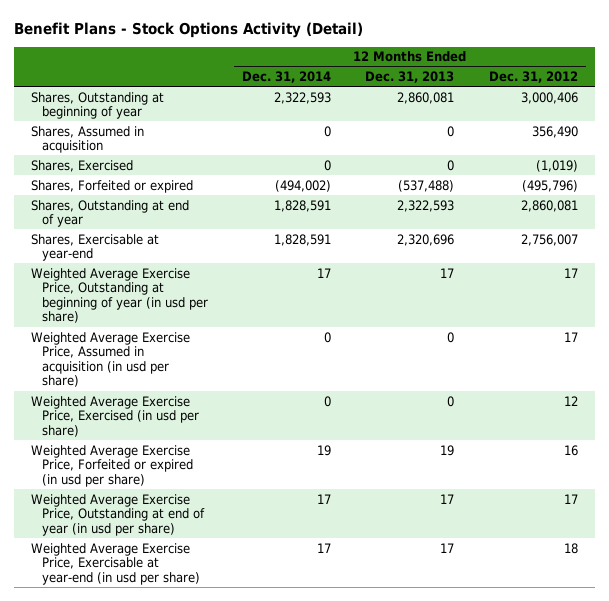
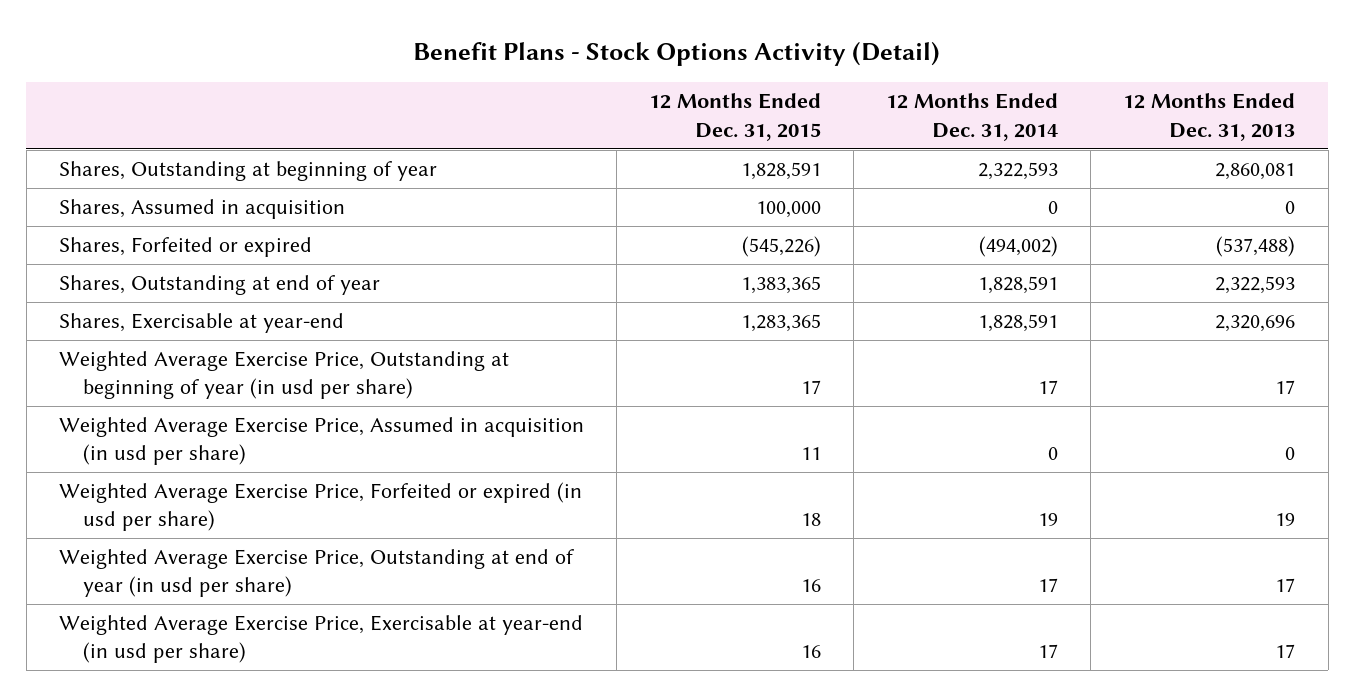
[488,70,578,83] Dec. 31, 2012 -> none
none -> [648,93,821,141] 12 Months Ended Dec. 31, 2015
[31,159,134,172] Shares, Exercised -> none
[31,395,200,437] Weighted Average Exercise Price, Exercised (in usd per share) -> none

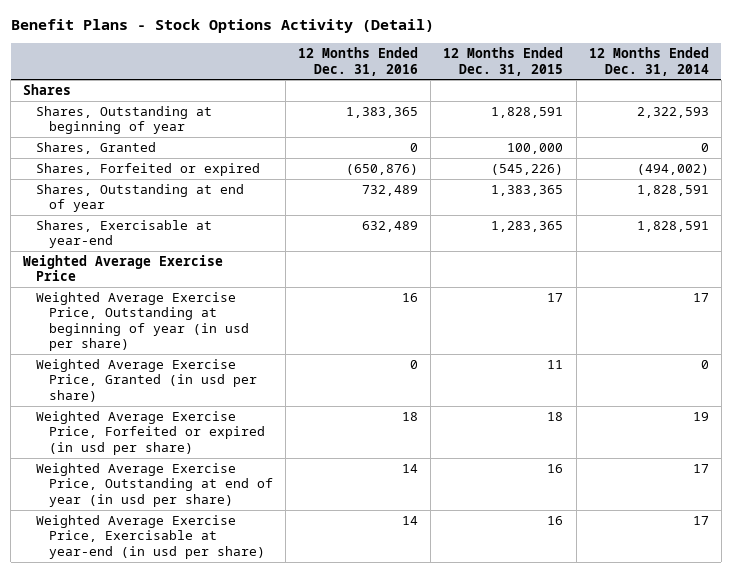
[1123,93,1296,141] 12 Months Ended Dec. 31, 2013 -> none
none -> [298,47,419,76] 12 Months Ended Dec. 31, 2016
none -> [23,83,72,95] Shares
[58,199,345,220] Shares, Assumed in acquisition -> none
none -> [36,141,157,154] Shares, Granted
none -> [23,254,224,282] Weighted Average Exercise Price
[58,417,584,466] Weighted Average Exercise Price, Assumed in acquisition (in usd per share) -> [36,358,258,402] Weighted Average Exercise Price, Granted (in usd per share)

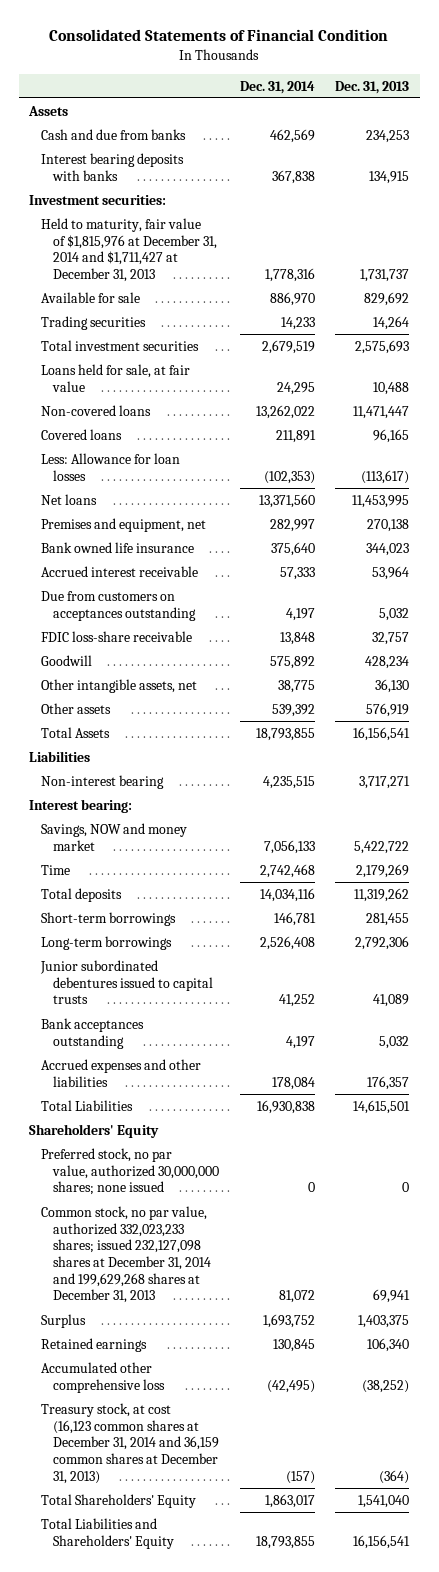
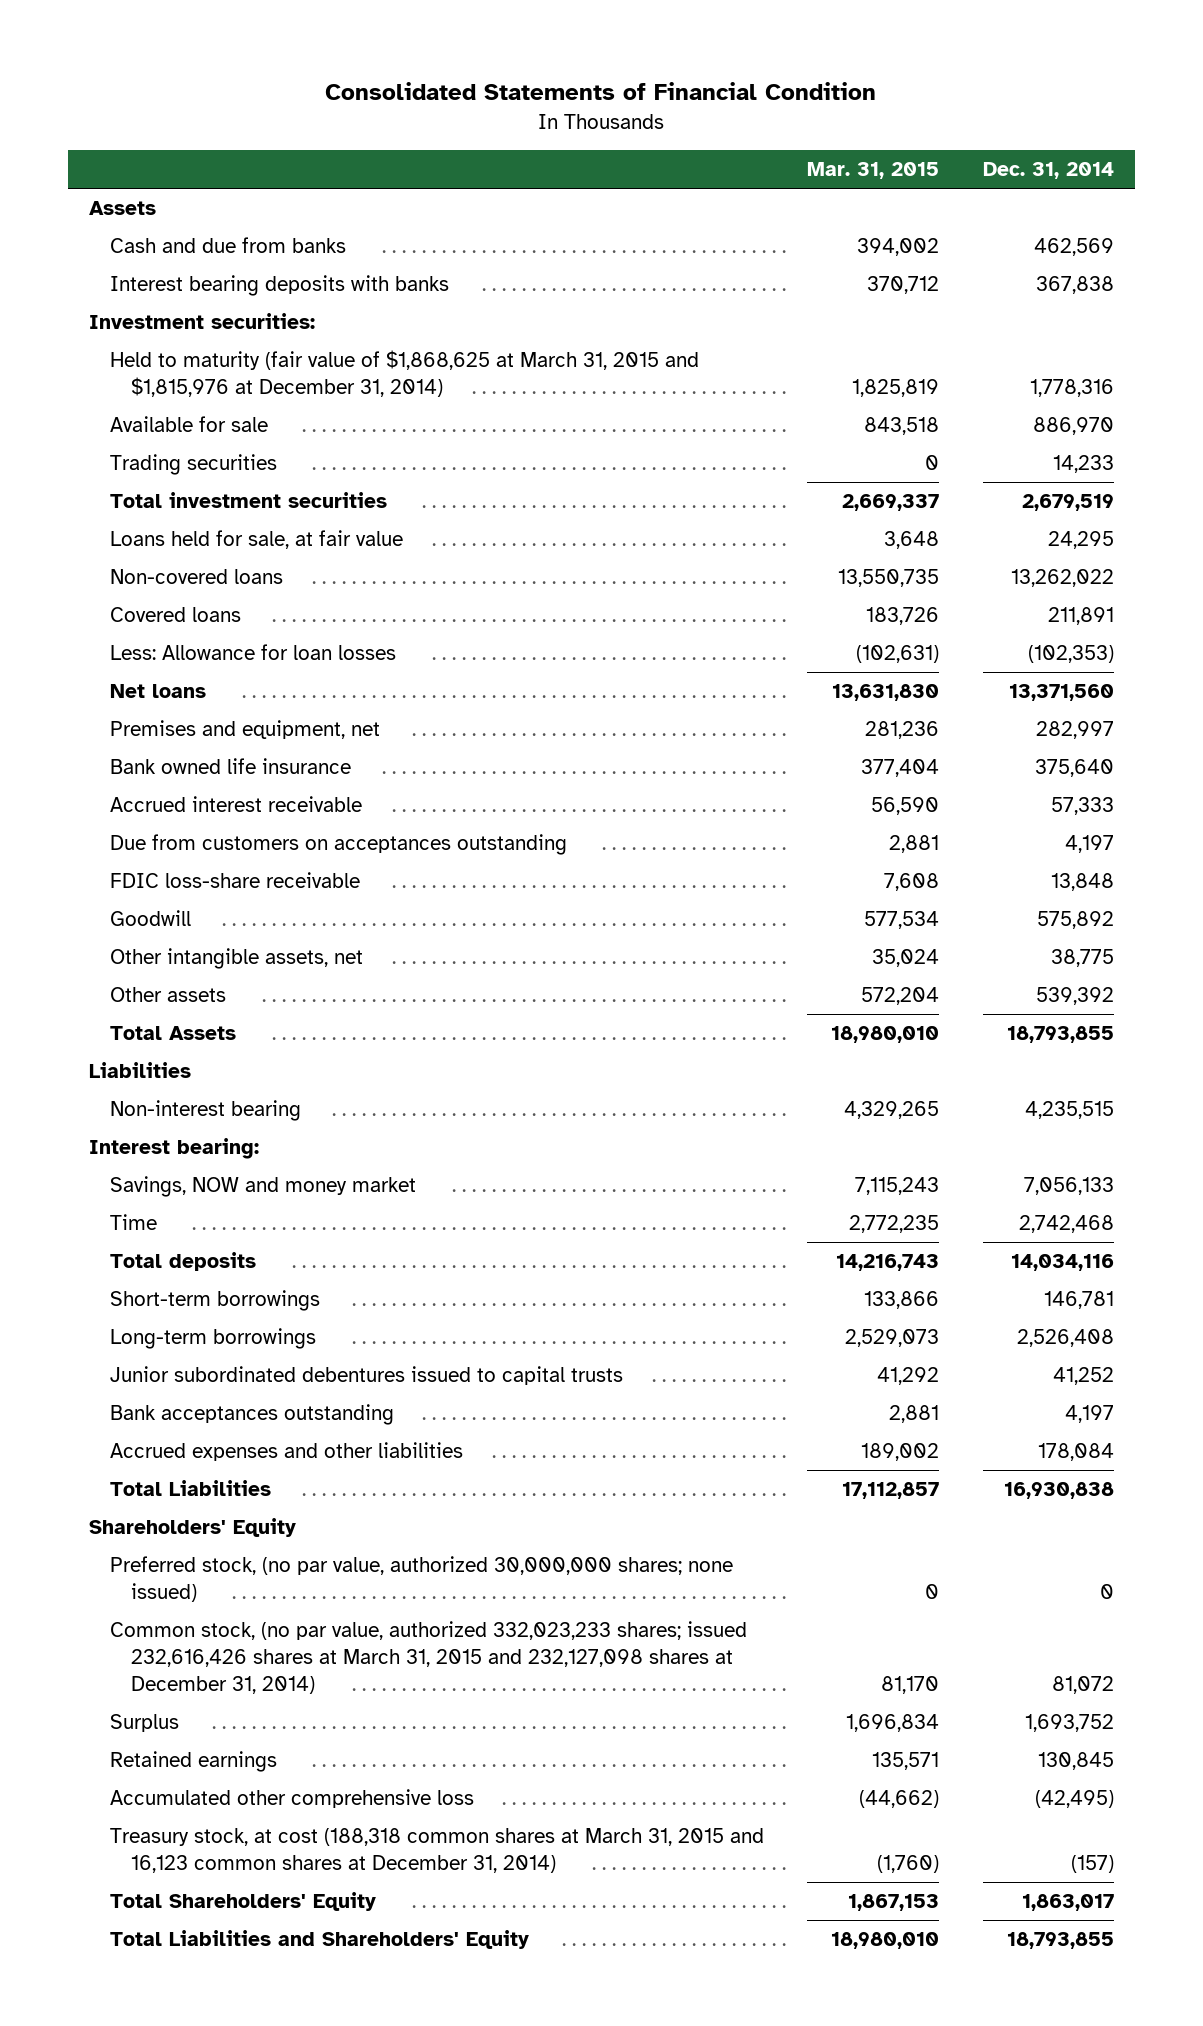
[335,80,410,94] Dec. 31, 2013 -> none
none -> [807,162,940,180] Mar. 31, 2015
[41,217,218,283] Held to maturity, fair value of $1,815,976 at December 31, 2014 and $1,711,427 at December 31, 2013 -> [110,350,700,398] Held to maturity (fair value of $1,868,625 at March 31, 2015 and $1,815,976 at December 31, 2014)
[41,1147,220,1196] Preferred stock, no par value, authorized 30,000,000 shares; none issued -> [110,1556,734,1603] Preferred stock, (no par value, authorized 30,000,000 shares; none issued)
[41,1205,212,1304] Common stock, no par value, authorized 332,023,233 shares; issued 232,127,098 shares at December 31, 2014 and 199,629,268 shares at December 31, 2013 -> [110,1621,748,1695] Common stock, (no par value, authorized 332,023,233 shares; issued 232,616,426 shares at March 31, 2015 and 232,127,098 shares at December 31, 2014)
[41,1402,220,1484] Treasury stock, at cost (16,123 common shares at December 31, 2014 and 36,159 common shares at December 31, 2013) -> [110,1828,765,1874] Treasury stock, at cost (188,318 common shares at March 31, 2015 and 16,123 common shares at December 31, 2014)

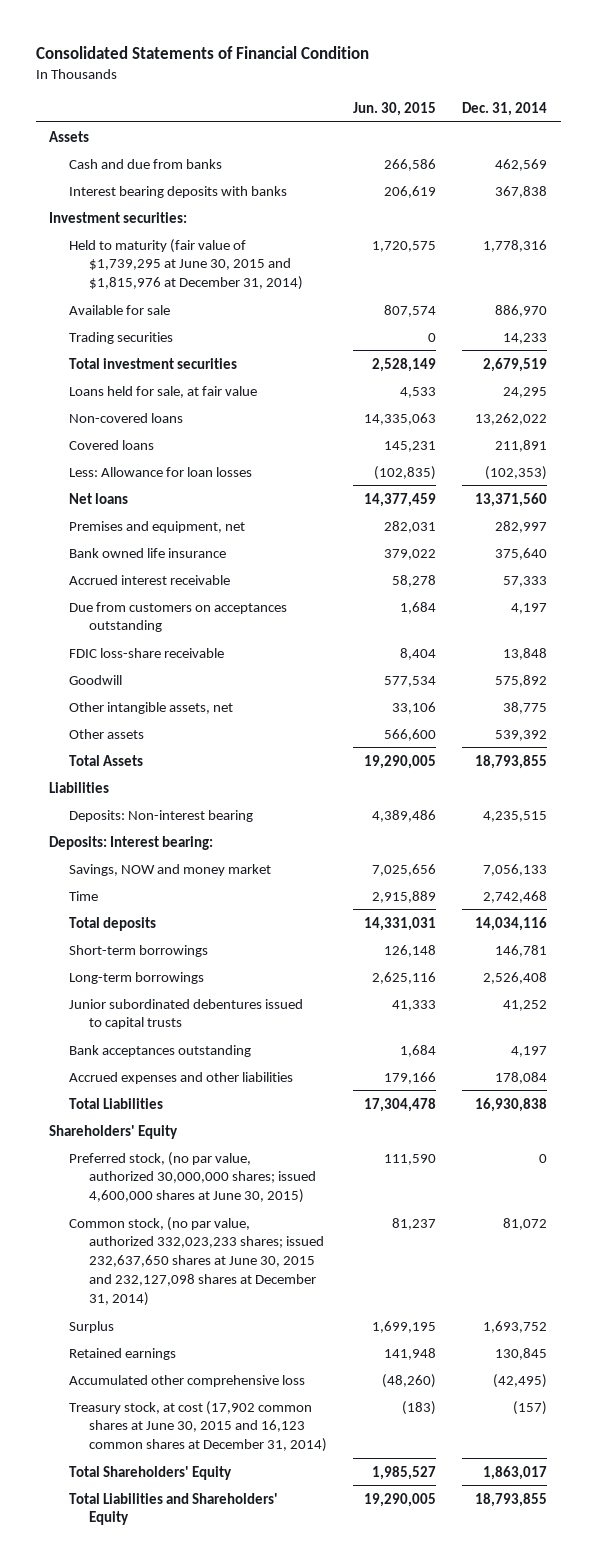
[807,162,940,180] Mar. 31, 2015 -> none
none -> [353,101,437,116] Jun. 30, 2015
[110,350,700,398] Held to maturity (fair value of $1,868,625 at March 31, 2015 and $1,815,976 at December 31, 2014) -> [69,238,304,291] Held to maturity (fair value of $1,739,295 at June 30, 2015 and $1,815,976 at December 31, 2014)
[110,1100,302,1122] Non-interest bearing -> [69,809,254,822] Deposits: Non-interest bearing
[89,1138,260,1160] Interest bearing: -> [48,835,213,850] Deposits: Interest bearing:
[110,1556,734,1603] Preferred stock, (no par value, authorized 30,000,000 shares; none issued) -> [69,1151,317,1204] Preferred stock, (no par value, authorized 30,000,000 shares; issued 4,600,000 shares at June 30, 2015)
[110,1621,748,1695] Common stock, (no par value, authorized 332,023,233 shares; issued 232,616,426 shares at March 31, 2015 and 232,127,098 shares at December 31, 2014) -> [69,1216,325,1306] Common stock, (no par value, authorized 332,023,233 shares; issued 232,637,650 shares at June 30, 2015 and 232,127,098 shares at December 31, 2014)
[110,1828,765,1874] Treasury stock, at cost (188,318 common shares at March 31, 2015 and 16,123 common shares at December 31, 2014) -> [69,1400,328,1453] Treasury stock, at cost (17,902 common shares at June 30, 2015 and 16,123 common shares at December 31, 2014)

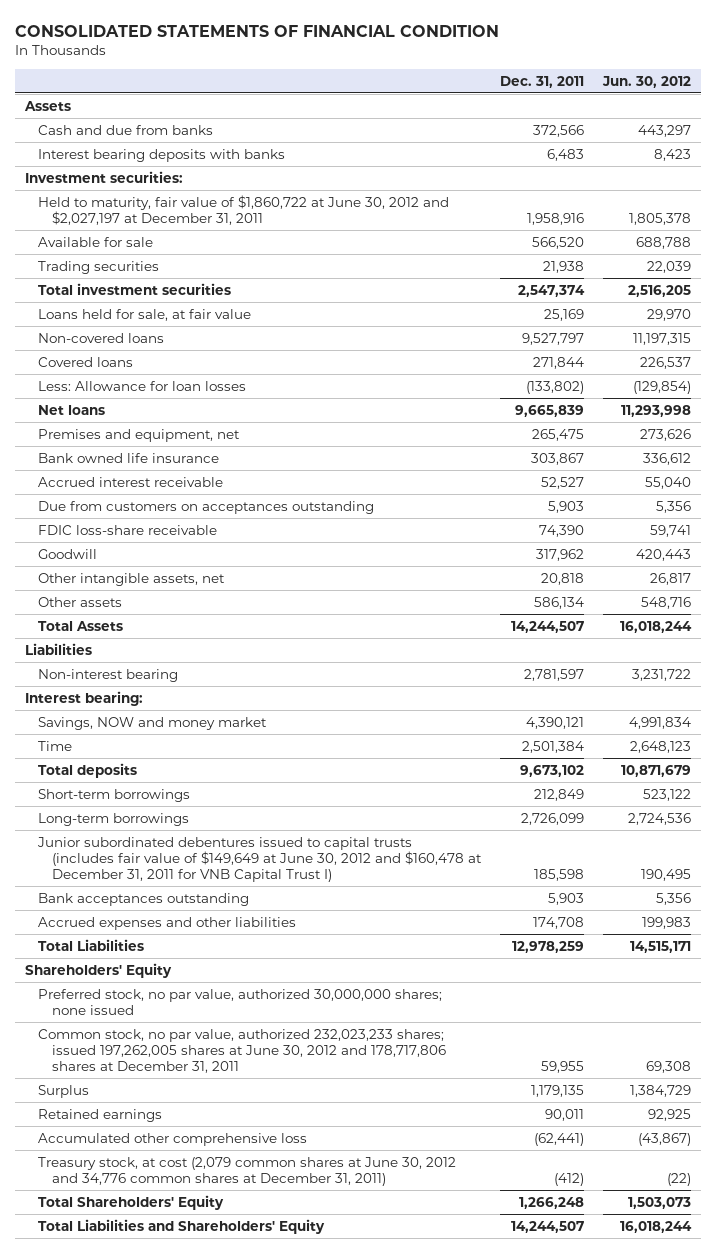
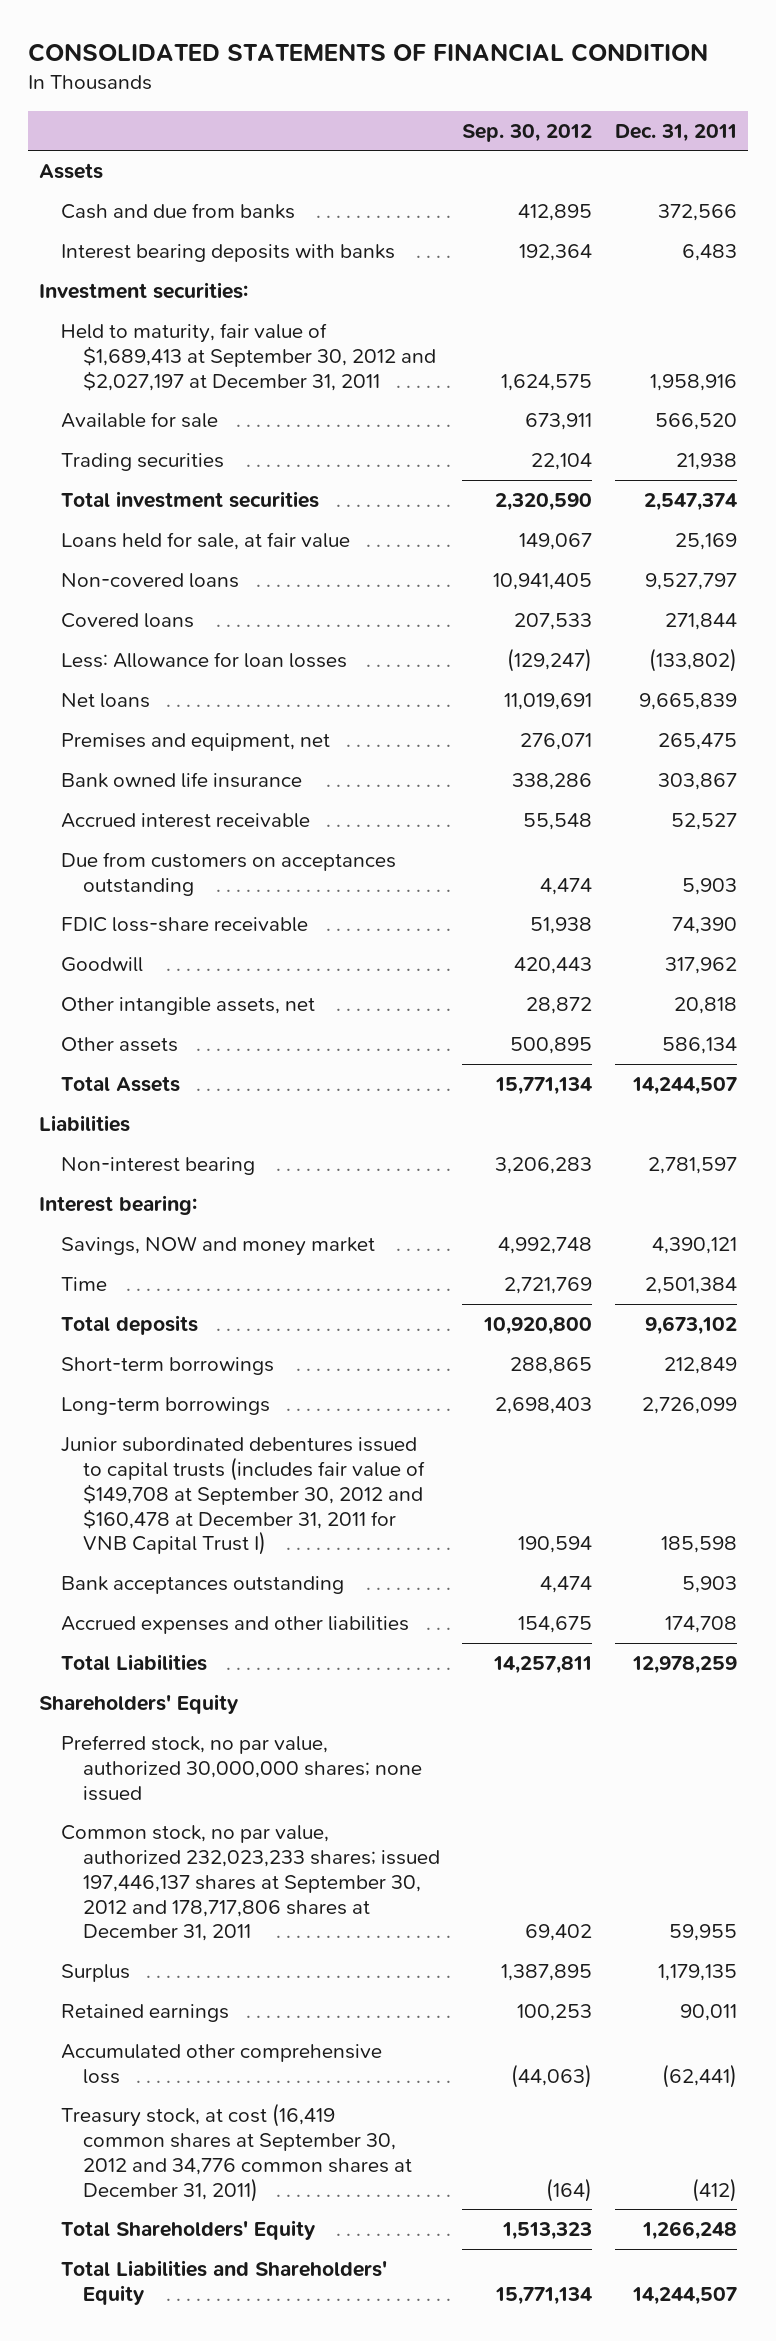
[602,75,692,88] Jun. 30, 2012 -> none
none -> [462,123,593,142] Sep. 30, 2012
[38,194,450,225] Held to maturity, fair value of $1,860,722 at June 30, 2012 and $2,027,197 at December 31, 2011 -> [60,322,437,391] Held to maturity, fair value of $1,689,413 at September 30, 2012 and $2,027,197 at December 31, 2011
[37,836,482,882] Junior subordinated debentures issued to capital trusts (includes fair value of $149,649 at June 30, 2012 and $160,478 at December 31, 2011 for VNB Capital Trust I) -> [60,1436,426,1556] Junior subordinated debentures issued to capital trusts (includes fair value of $149,708 at September 30, 2012 and $160,478 at December 31, 2011 for VNB Capital Trust I)
[38,1028,446,1073] Common stock, no par value, authorized 232,023,233 shares; issued 197,262,005 shares at June 30, 2012 and 178,717,806 shares at December 31, 2011 -> [60,1824,441,1942] Common stock, no par value, authorized 232,023,233 shares; issued 197,446,137 shares at September 30, 2012 and 178,717,806 shares at December 31, 2011
[38,1156,457,1186] Treasury stock, at cost (2,079 common shares at June 30, 2012 and 34,776 common shares at December 31, 2011) -> [60,2102,413,2202] Treasury stock, at cost (16,419 common shares at September 30, 2012 and 34,776 common shares at December 31, 2011)

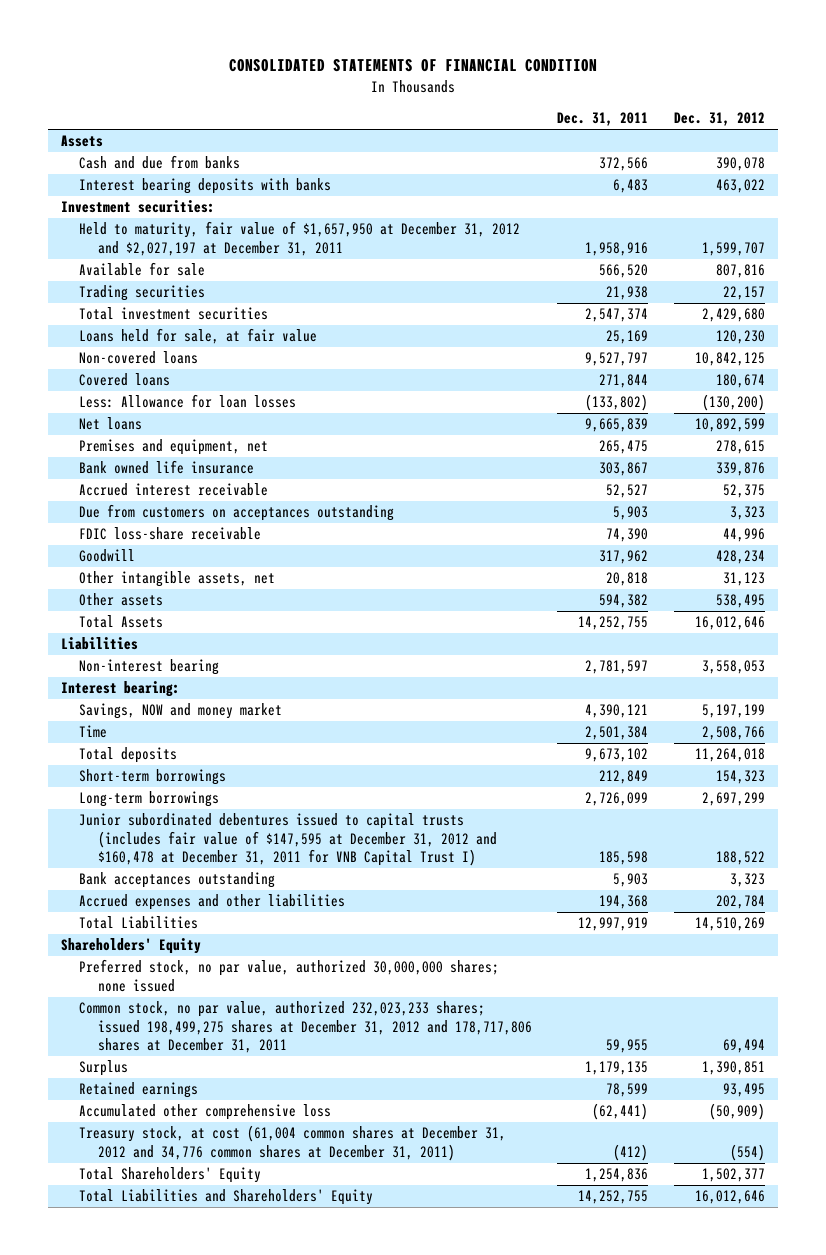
[462,123,593,142] Sep. 30, 2012 -> none
none -> [674,112,766,127] Dec. 31, 2012
[60,322,437,391] Held to maturity, fair value of $1,689,413 at September 30, 2012 and $2,027,197 at December 31, 2011 -> [79,221,521,256] Held to maturity, fair value of $1,657,950 at December 31, 2012 and $2,027,197 at December 31, 2011
[661,1036,737,1054] 586,134 -> [599,594,649,609] 594,382
[631,1076,737,1095] 14,244,507 -> [578,616,649,631] 14,252,755
[60,1436,426,1556] Junior subordinated debentures issued to capital trusts (includes fair value of $149,708 at September 30, 2012 and $160,478 at December 31, 2011 for VNB Capital Trust I) -> [79,813,497,867] Junior subordinated debentures issued to capital trusts (includes fair value of $147,595 at December 31, 2012 and $160,478 at December 31, 2011 for VNB Capital Trust I)
[664,1615,737,1633] 174,708 -> [599,895,649,910] 194,368
[631,1655,737,1674] 12,978,259 -> [578,917,649,932] 12,997,919
[60,1824,441,1942] Common stock, no par value, authorized 232,023,233 shares; issued 197,446,137 shares at September 30, 2012 and 178,717,806 shares at December 31, 2011 -> [79,1001,532,1054] Common stock, no par value, authorized 232,023,233 shares; issued 198,499,275 shares at December 31, 2012 and 178,717,806 shares at December 31, 2011
[679,2003,737,2021] 90,011 -> [606,1083,649,1098] 78,599
[60,2102,413,2202] Treasury stock, at cost (16,419 common shares at September 30, 2012 and 34,776 common shares at December 31, 2011) -> [79,1125,507,1161] Treasury stock, at cost (61,004 common shares at December 31, 2012 and 34,776 common shares at December 31, 2011)
[641,2220,737,2240] 1,266,248 -> [585,1168,649,1183] 1,254,836
[631,2286,737,2305] 14,244,507 -> [578,1190,649,1205] 14,252,755

